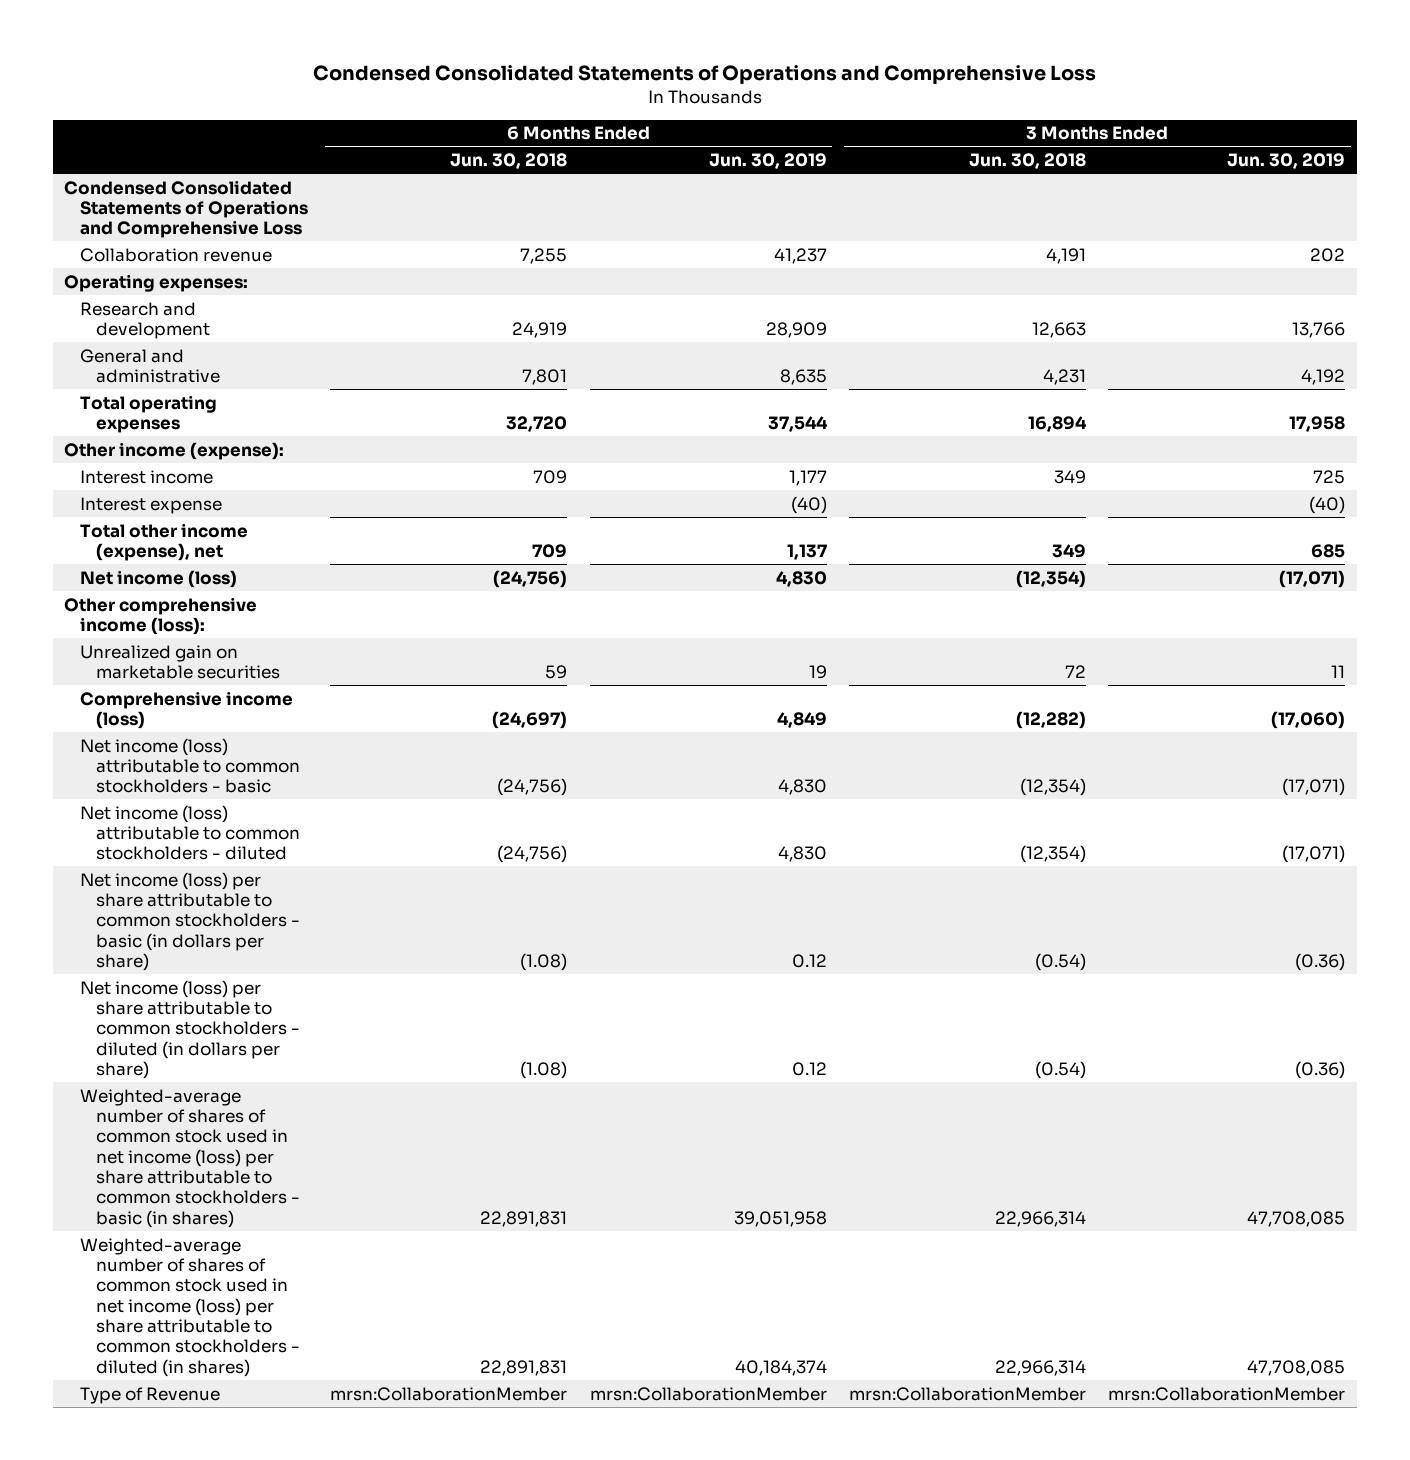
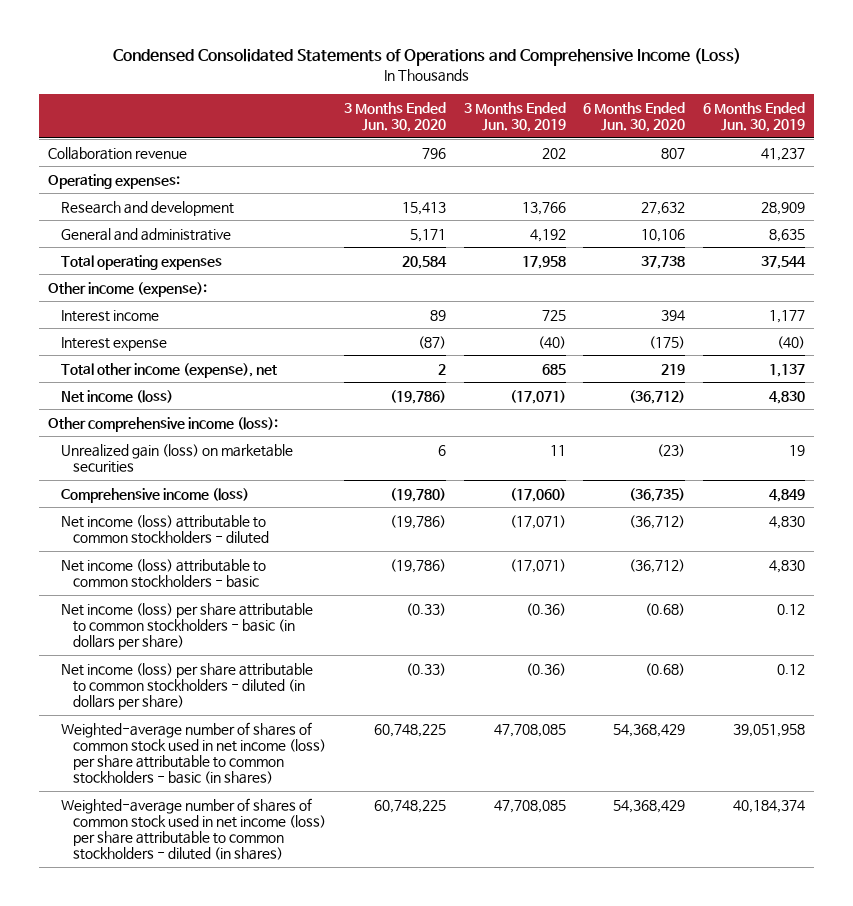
[312,64,1096,84] Condensed Consolidated Statements of Operations and Comprehensive Loss -> [112,48,741,67] Condensed Consolidated Statements of Operations and Comprehensive Income (Loss)
[450,152,568,169] Jun. 30, 2018 -> none
[969,152,1087,169] Jun. 30, 2018 -> none
none -> [344,101,447,132] 3 Months Ended Jun. 30, 2020
none -> [583,101,686,132] 6 Months Ended Jun. 30, 2020
[64,179,309,239] Condensed Consolidated Statements of Operations and Comprehensive Loss -> none
[80,644,280,679] Unrealized gain on marketable securities -> [60,443,293,473] Unrealized gain (loss) on marketable securities
[80,737,300,794] Net income (loss) attributable to common stockholders - basic -> [60,558,266,588] Net income (loss) attributable to common stockholders - basic
[80,1386,221,1404] Type of Revenue -> none

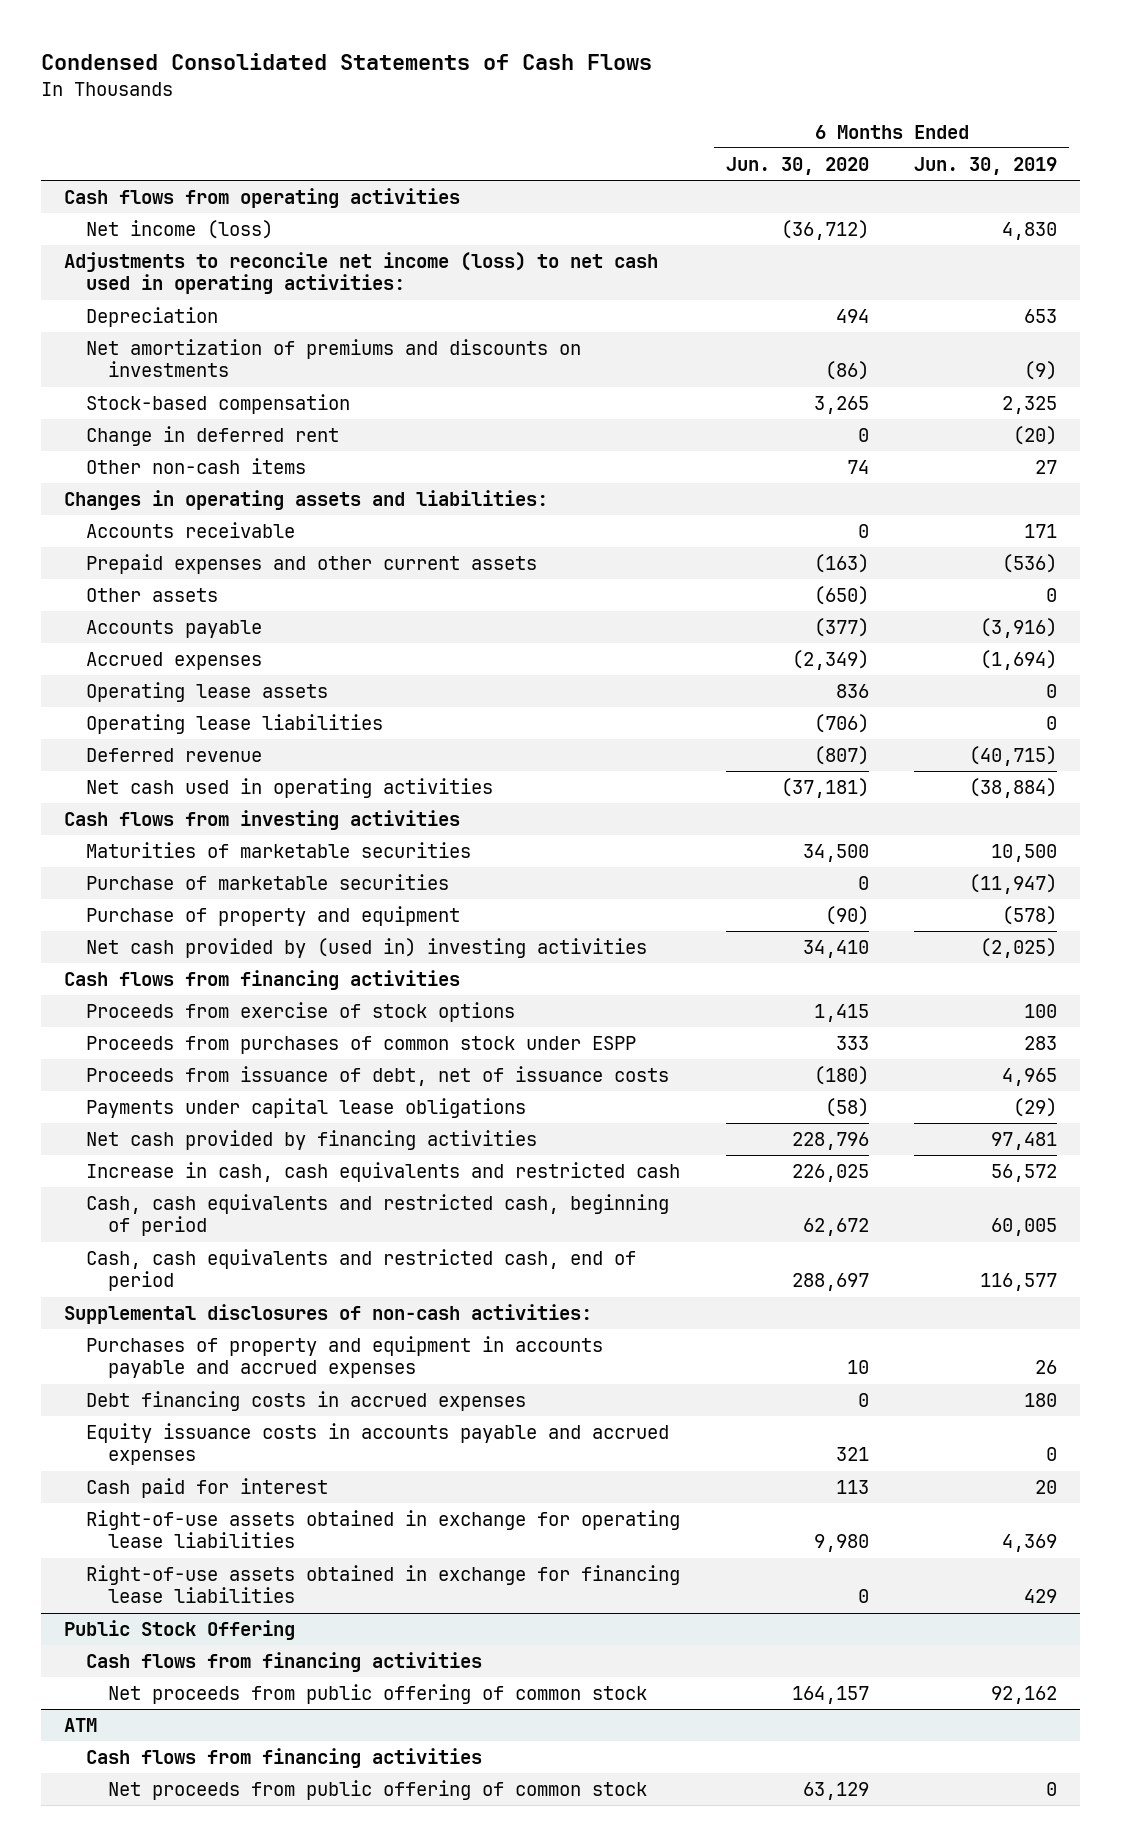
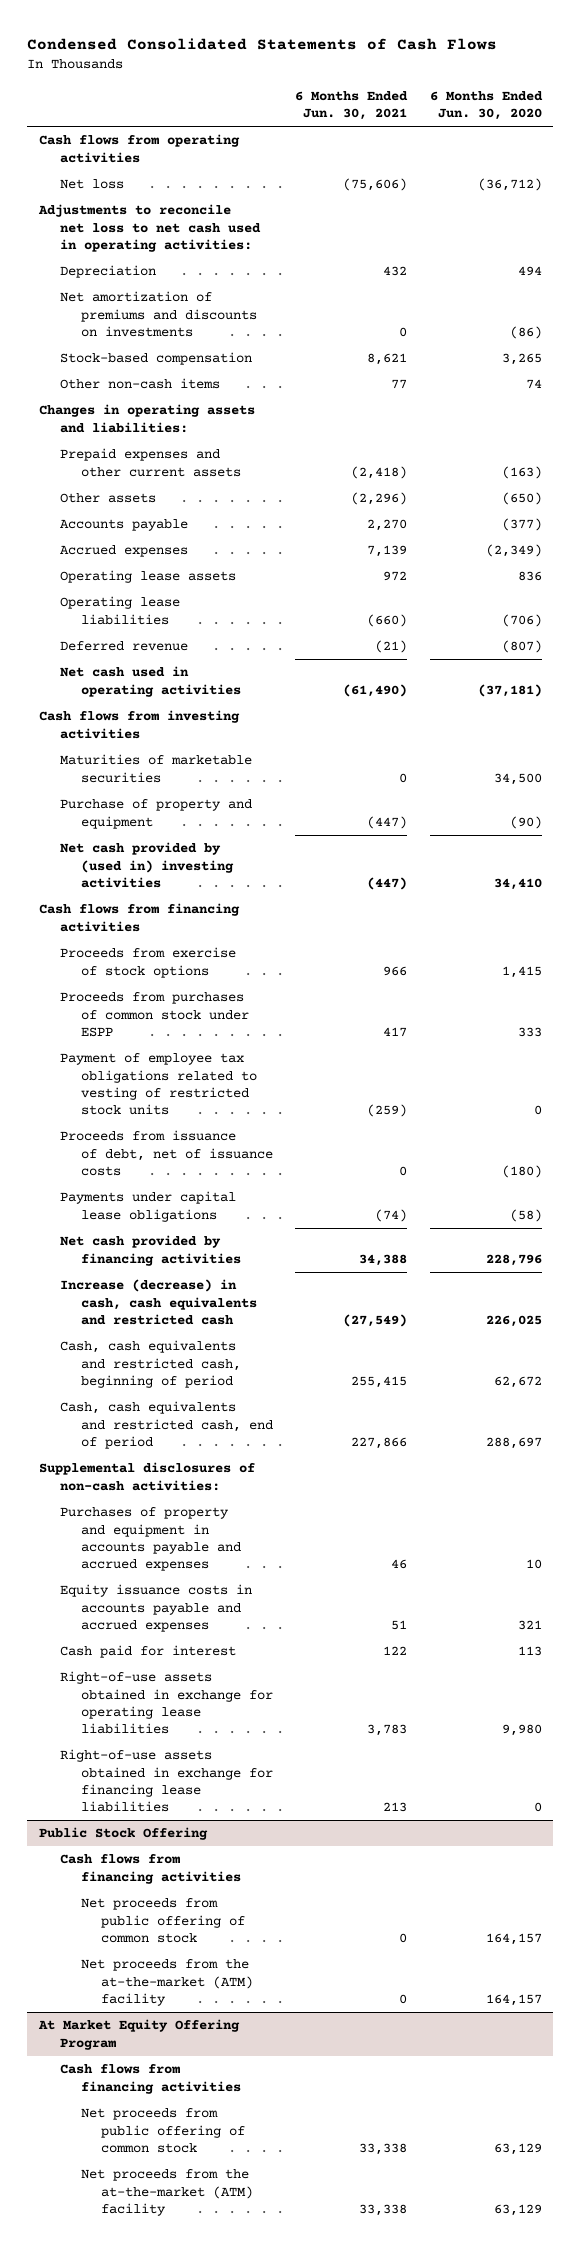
[914,156,1058,175] Jun. 30, 2019 -> none
none -> [295,90,409,120] 6 Months Ended Jun. 30, 2021
[85,220,273,240] Net income (loss) -> [59,179,124,190] Net loss
[63,252,658,295] Adjustments to reconcile net income (loss) to net cash used in operating activities: -> [37,204,261,252] Adjustments to reconcile net loss to net cash used in operating activities:
[85,426,339,447] Change in deferred rent -> none
[85,522,295,539] Accounts receivable -> none
[85,874,449,891] Purchase of marketable securities -> none
none -> [59,1053,257,1116] Payment of employee tax obligations related to vesting of restricted stock units
[85,1162,680,1183] Increase in cash, cash equivalents and restricted cash -> [59,1279,257,1325] Increase (decrease) in cash, cash equivalents and restricted cash
[85,1391,526,1412] Debt financing costs in accrued expenses -> none
[63,1718,97,1733] ATM -> none
none -> [80,1959,254,2006] Net proceeds from the at-the-market (ATM) facility
none -> [37,2019,240,2050] At Market Equity Offering Program
none -> [80,2169,254,2216] Net proceeds from the at-the-market (ATM) facility

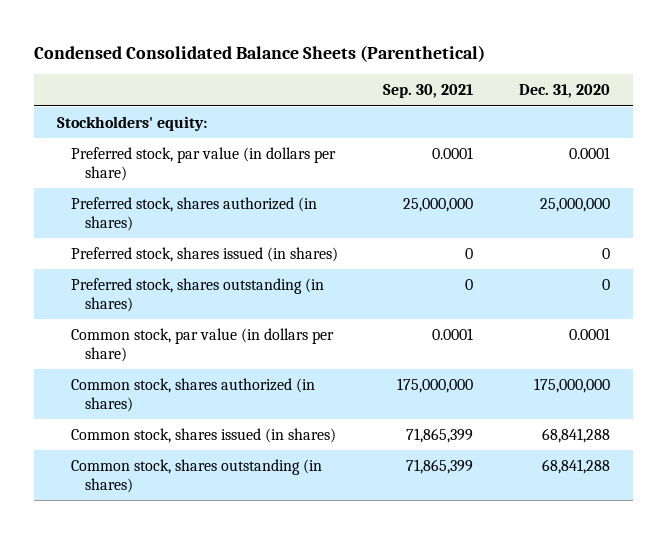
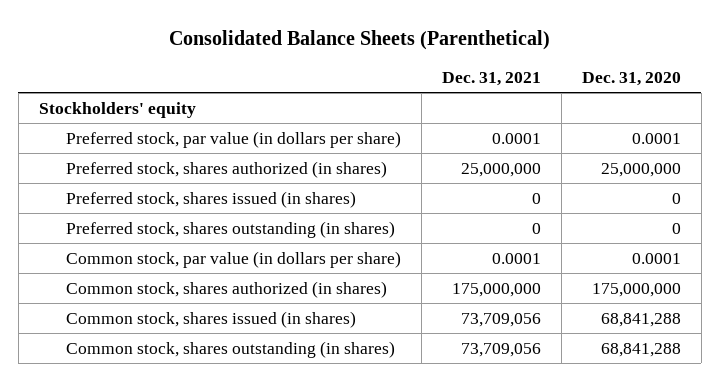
[34,44,486,62] Condensed Consolidated Balance Sheets (Parenthetical) -> [168,30,550,51] Consolidated Balance Sheets (Parenthetical)
[383,84,474,99] Sep. 30, 2021 -> none
none -> [441,72,541,87] Dec. 31, 2021
[56,116,207,132] Stockholders' equity: -> [38,101,196,118] Stockholders' equity

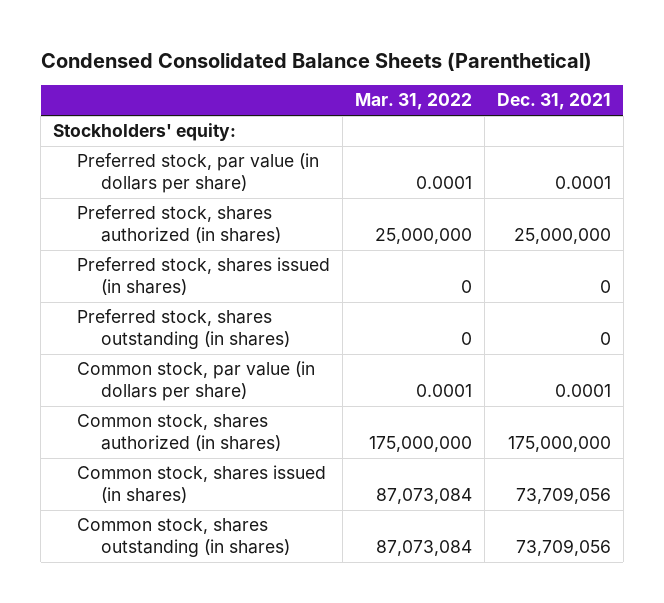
[168,30,550,51] Consolidated Balance Sheets (Parenthetical) -> [40,51,592,71] Condensed Consolidated Balance Sheets (Parenthetical)
[581,72,681,87] Dec. 31, 2020 -> none
none -> [355,93,473,111] Mar. 31, 2022
[38,101,196,118] Stockholders' equity -> [53,123,237,142] Stockholders' equity:

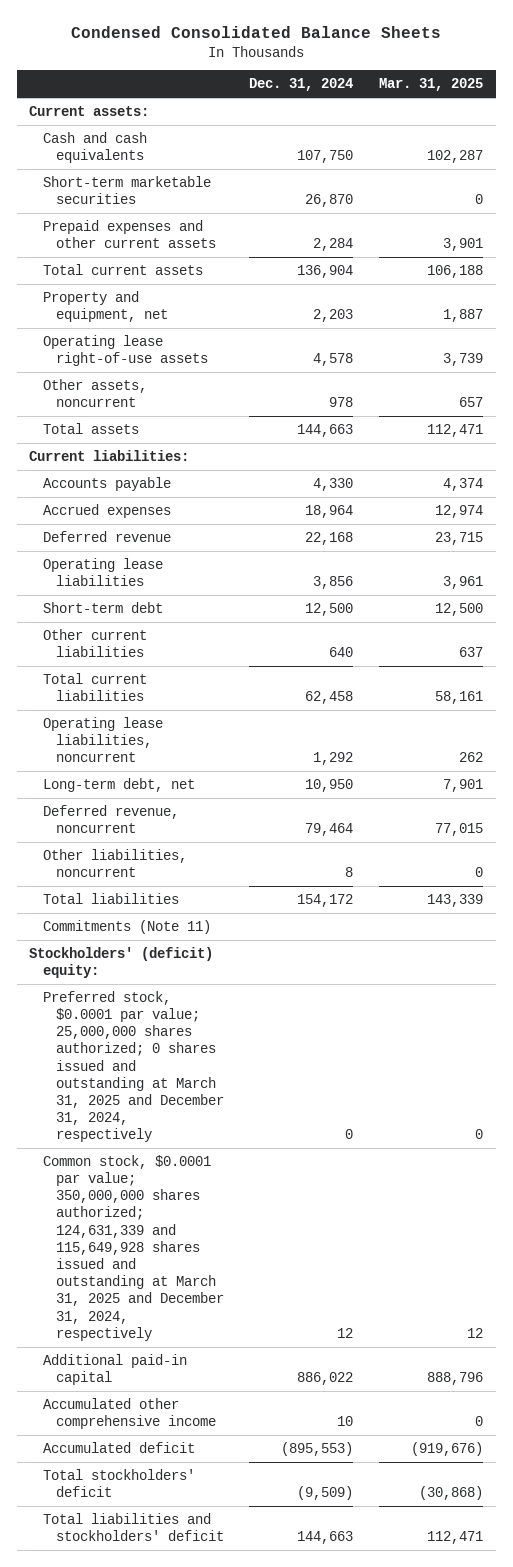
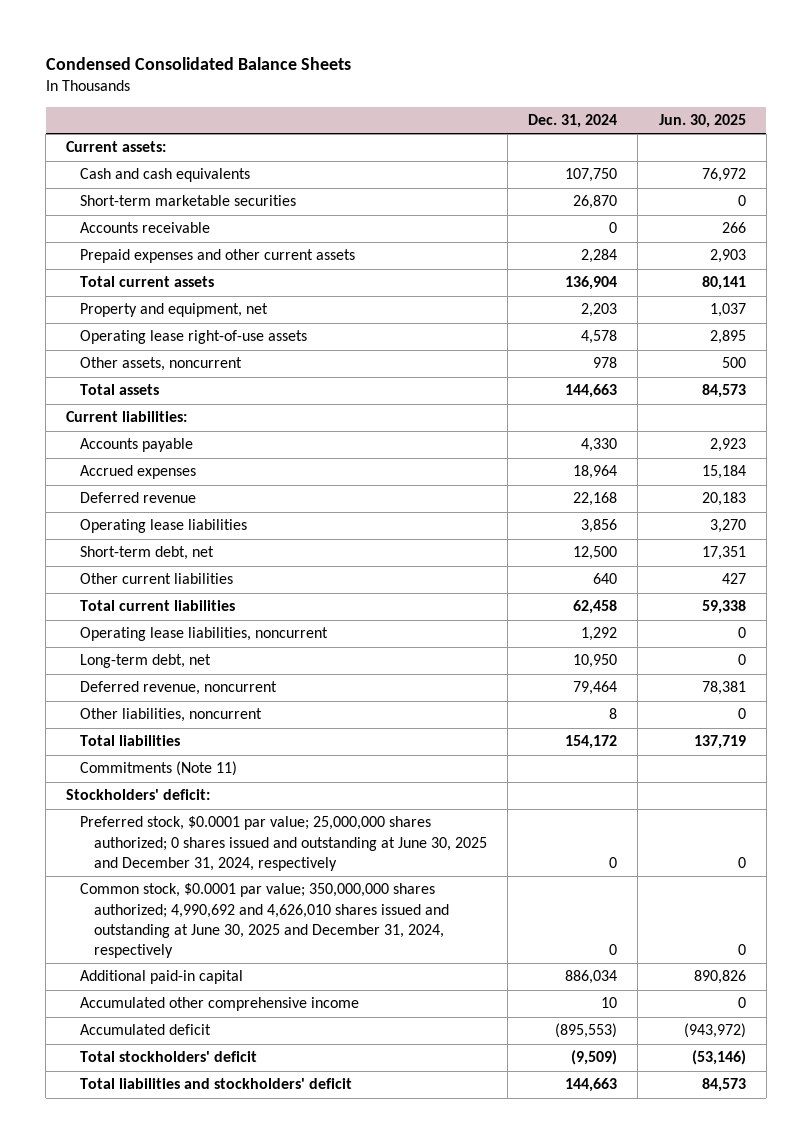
[379,78,484,92] Mar. 31, 2025 -> none
none -> [658,114,746,129] Jun. 30, 2025
none -> [80,222,211,234] Accounts receivable
[42,601,163,613] Short-term debt -> [80,546,215,561] Short-term debt, net
[29,946,214,979] Stockholders' (deficit) equity: -> [66,789,211,801] Stockholders' deficit:
[42,990,224,1143] Preferred stock, $0.0001 par value; 25,000,000 shares authorized; 0 shares issued and outstanding at March 31, 2025 and December 31, 2024, respectively -> [80,816,488,871] Preferred stock, $0.0001 par value; 25,000,000 shares authorized; 0 shares issued and outstanding at June 30, 2025 and December 31, 2024, respectively
[42,1154,224,1341] Common stock, $0.0001 par value; 350,000,000 shares authorized; 124,631,339 and 115,649,928 shares issued and outstanding at March 31, 2025 and December 31, 2024, respectively -> [80,883,450,959] Common stock, $0.0001 par value; 350,000,000 shares authorized; 4,990,692 and 4,626,010 shares issued and outstanding at June 30, 2025 and December 31, 2024, respectively
[337,1327,354,1338] 12 -> [609,944,618,956] 0
[297,1372,354,1386] 886,022 -> [565,970,618,985] 886,034

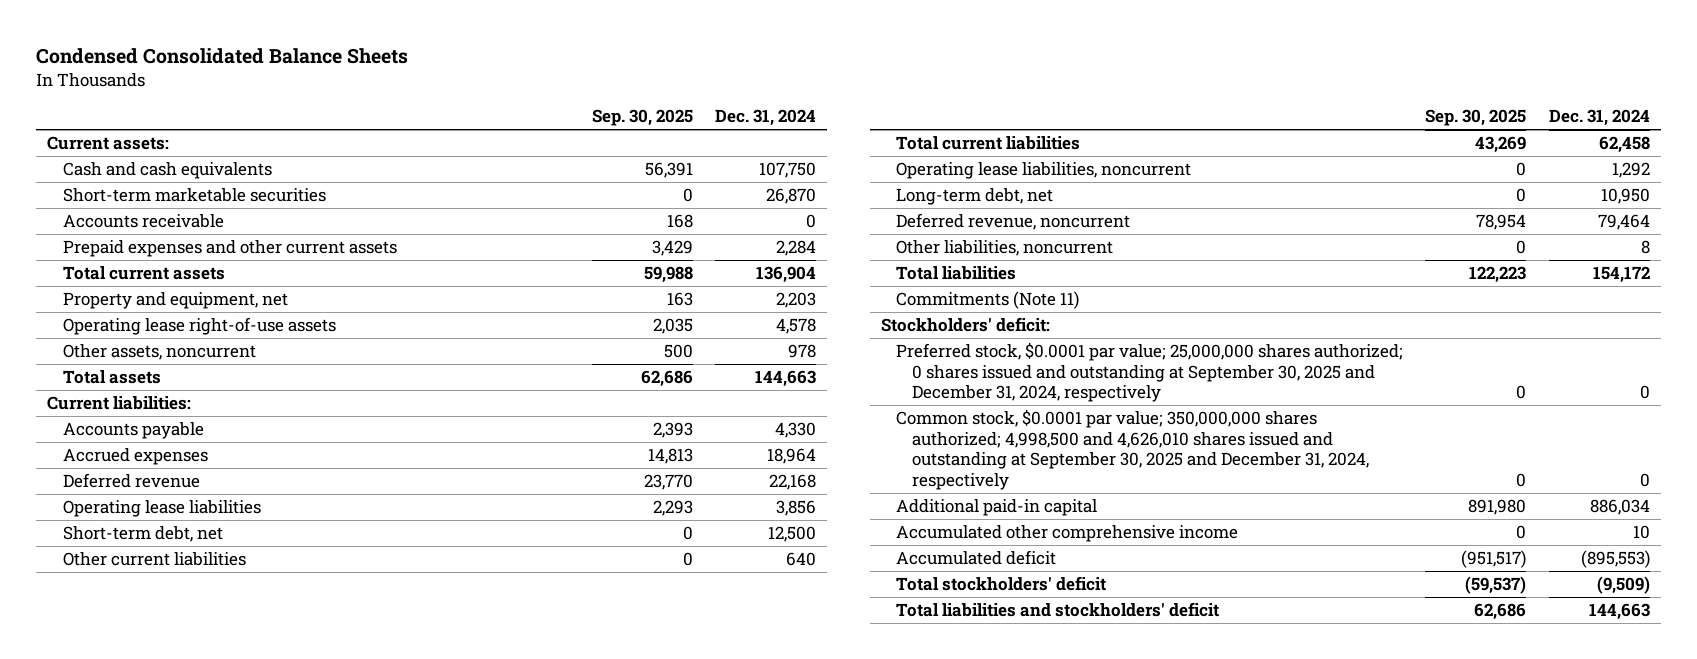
[658,114,746,129] Jun. 30, 2025 -> none
none -> [592,109,694,127] Sep. 30, 2025
[80,816,488,871] Preferred stock, $0.0001 par value; 25,000,000 shares authorized; 0 shares issued and outstanding at June 30, 2025 and December 31, 2024, respectively -> [896,342,1404,403] Preferred stock, $0.0001 par value; 25,000,000 shares authorized; 0 shares issued and outstanding at September 30, 2025 and December 31, 2024, respectively
[80,883,450,959] Common stock, $0.0001 par value; 350,000,000 shares authorized; 4,990,692 and 4,626,010 shares issued and outstanding at June 30, 2025 and December 31, 2024, respectively -> [896,409,1369,490] Common stock, $0.0001 par value; 350,000,000 shares authorized; 4,998,500 and 4,626,010 shares issued and outstanding at September 30, 2025 and December 31, 2024, respectively

